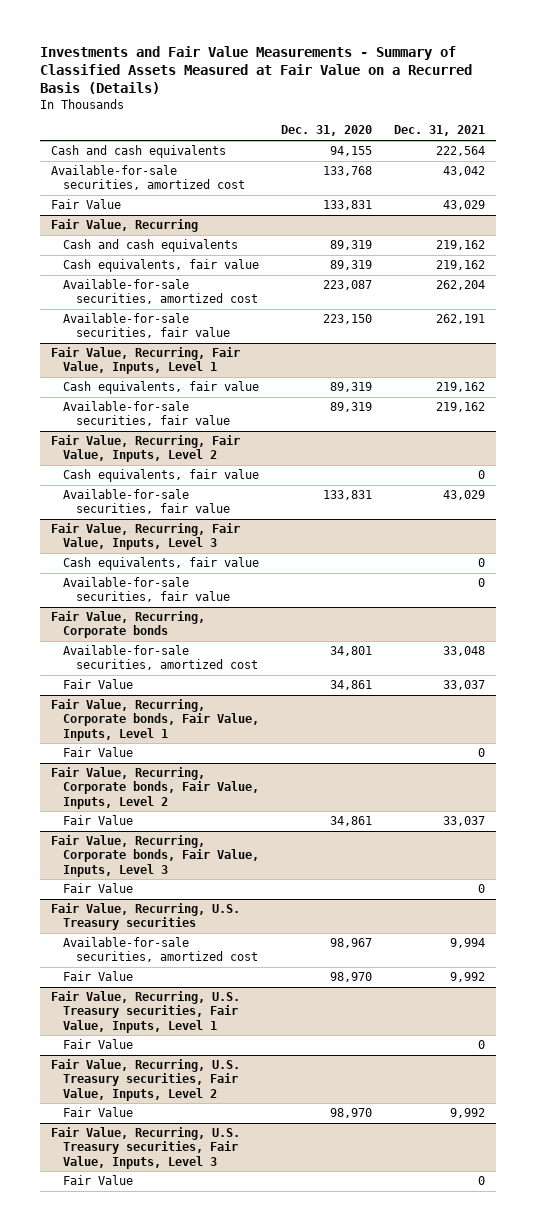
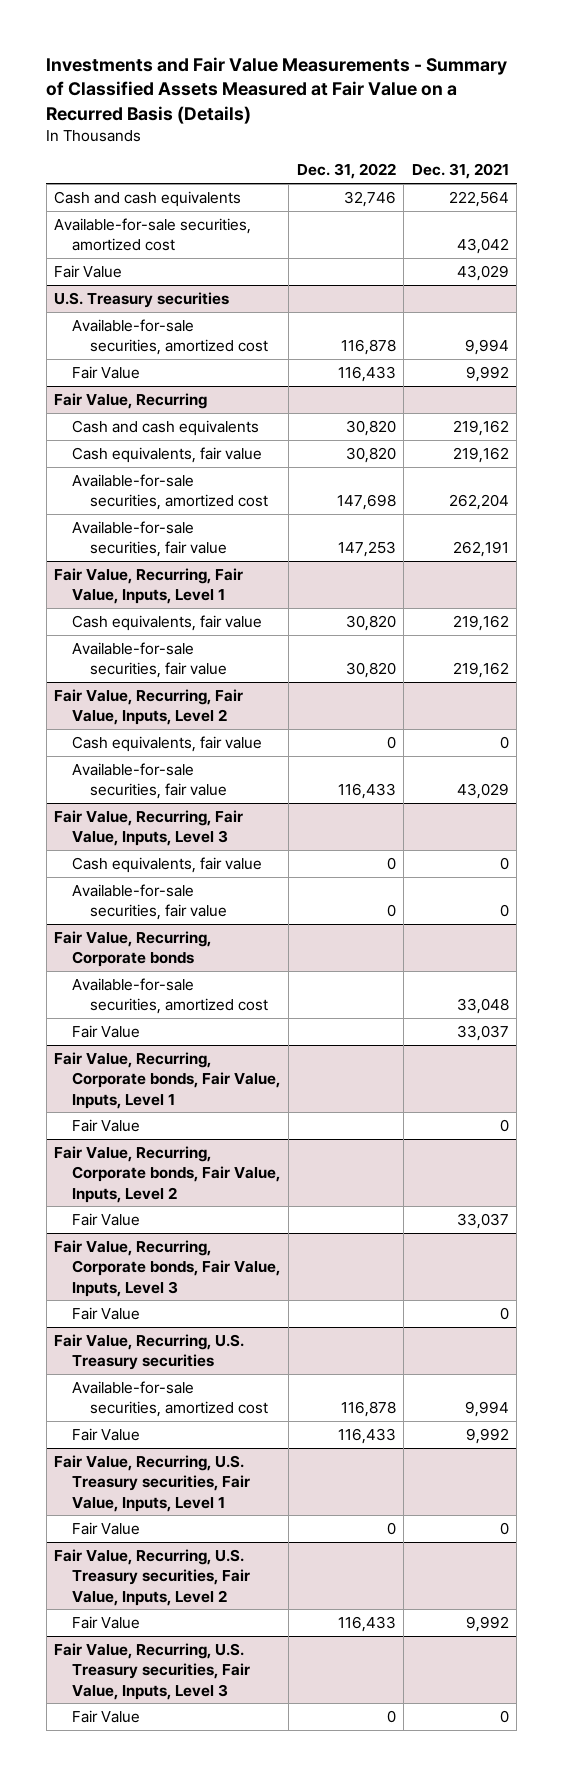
[281,125,373,137] Dec. 31, 2020 -> none
none -> [296,163,396,180] Dec. 31, 2022
none -> [54,291,230,308] U.S. Treasury securities
none -> [72,318,269,356] Available-for-sale securities, amortized cost
none -> [72,365,141,379] Fair Value

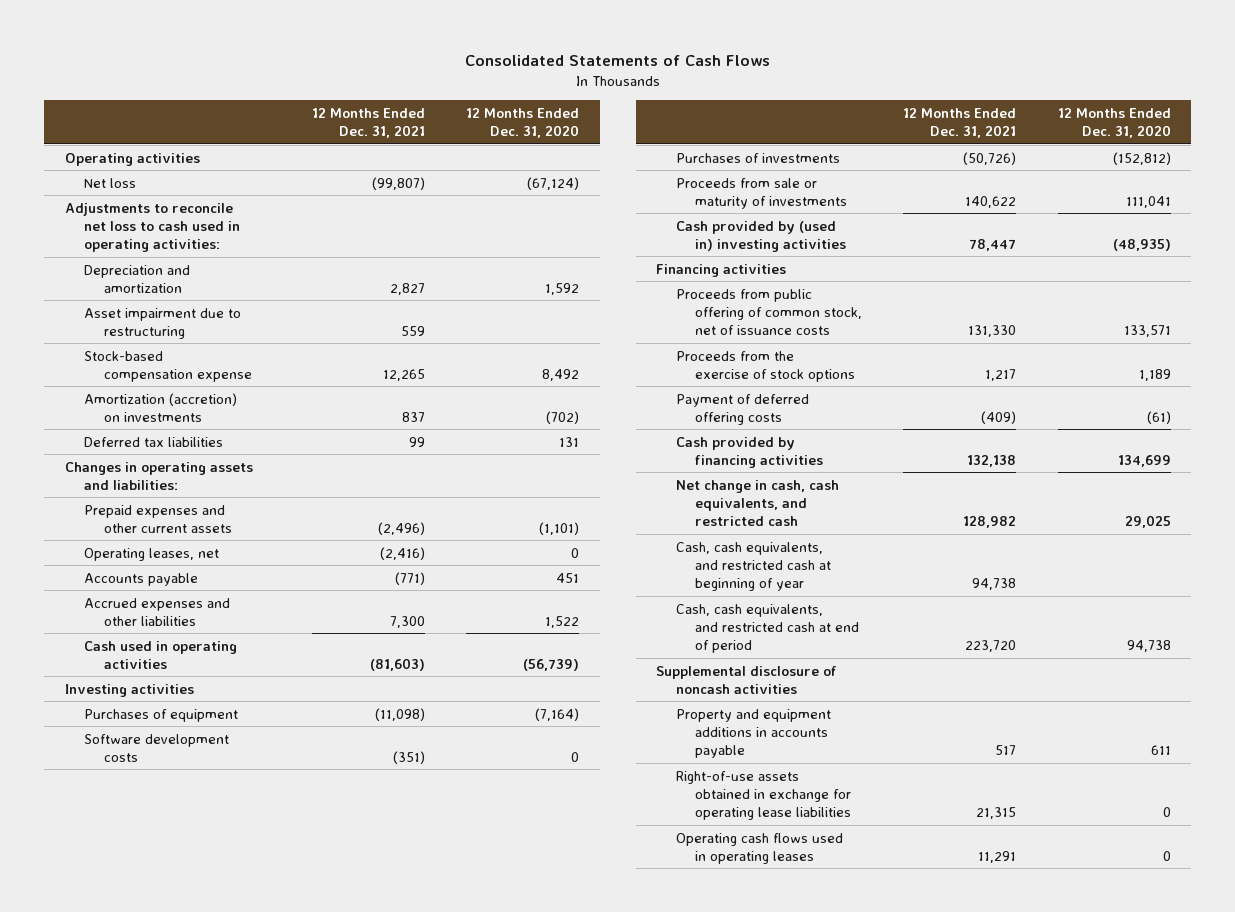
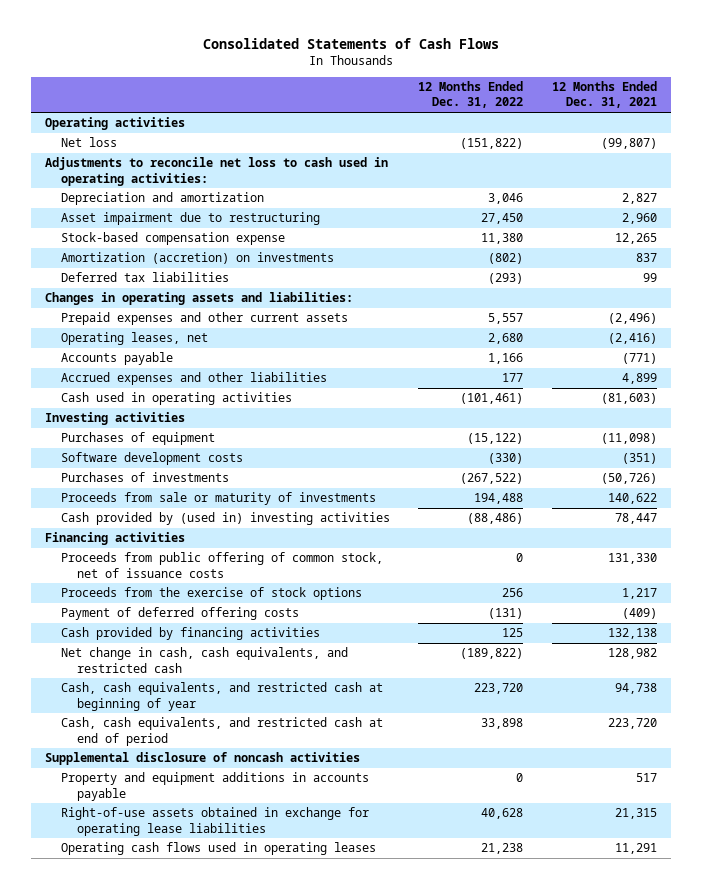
[466,107,580,138] 12 Months Ended Dec. 31, 2020 -> none
none -> [418,80,524,109] 12 Months Ended Dec. 31, 2022
[401,325,426,336] 559 -> [621,213,657,225] 2,960
[390,615,426,628] 7,300 -> [621,373,657,385] 4,899

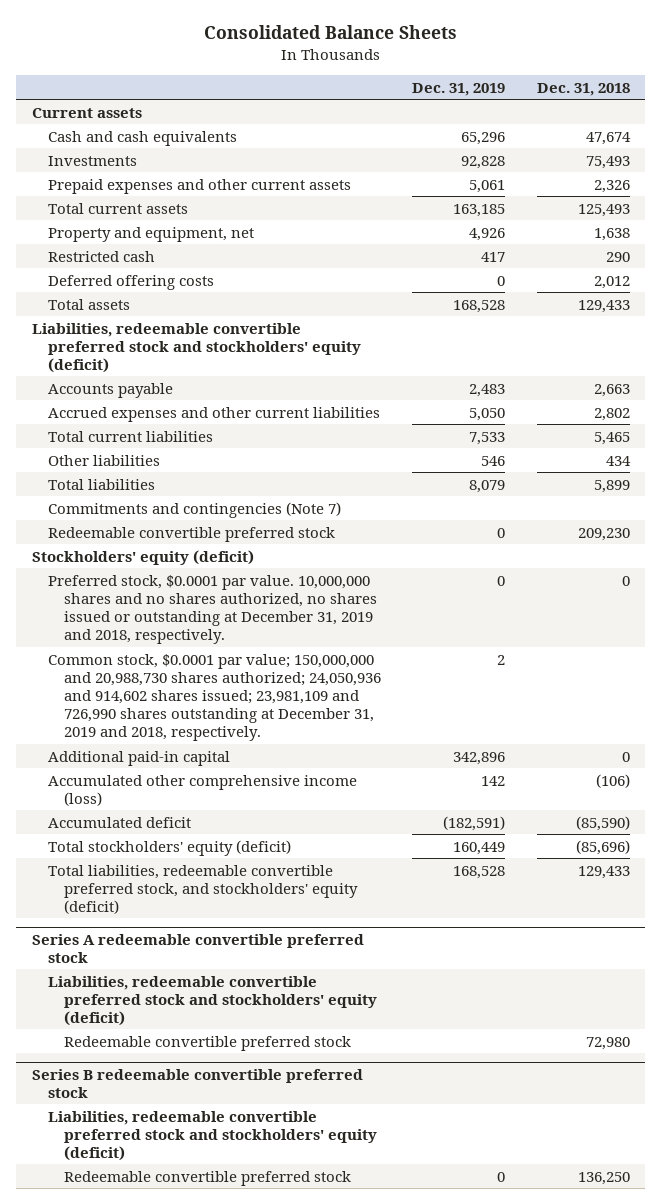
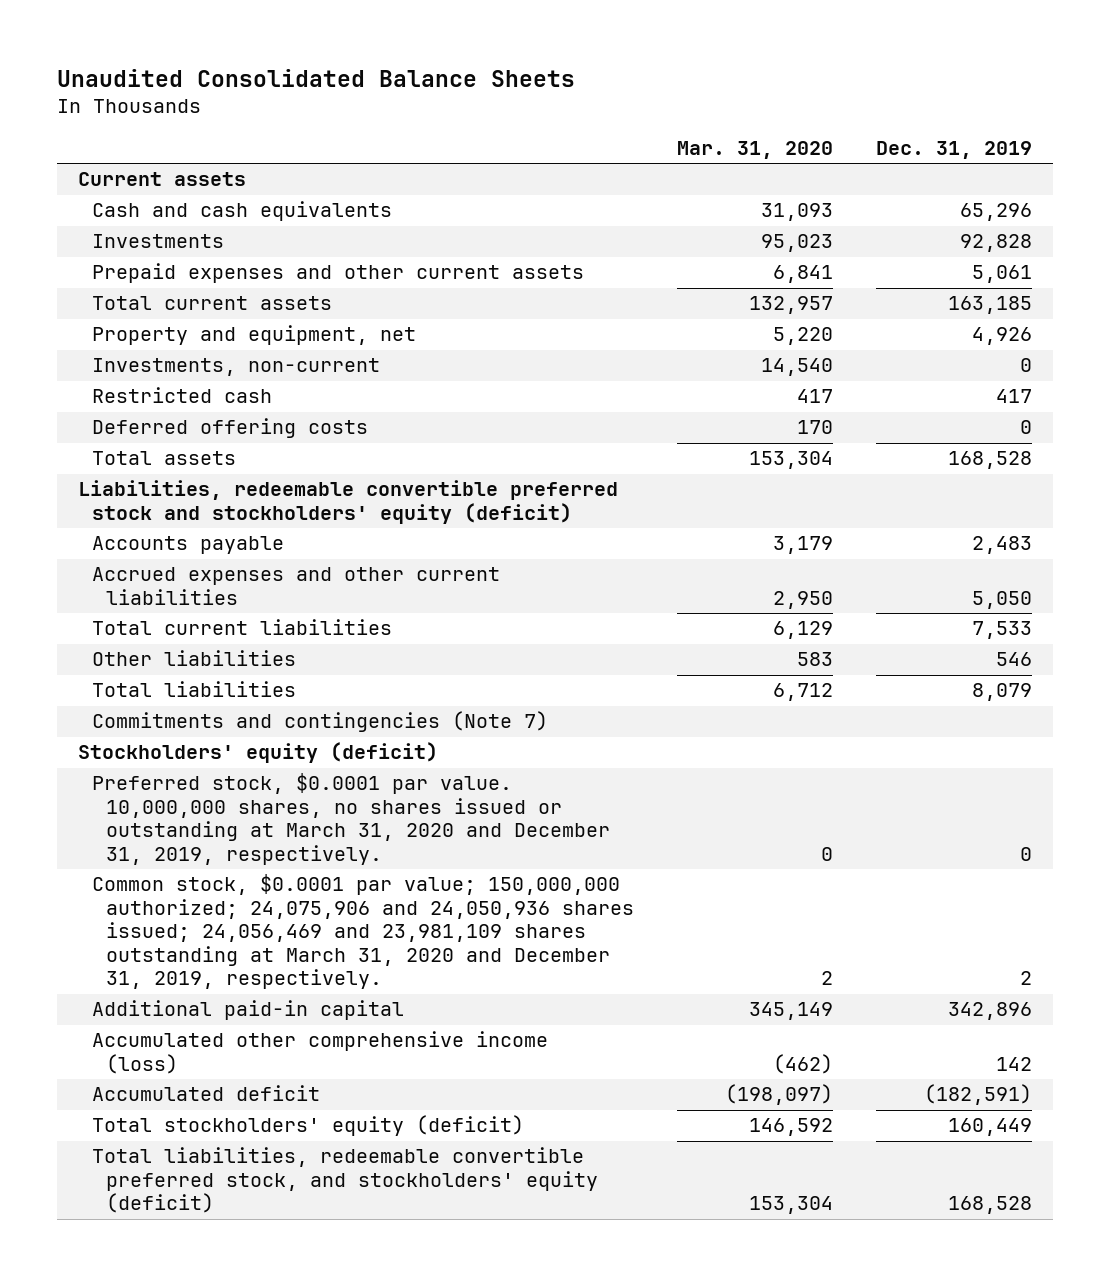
[203,25,457,40] Consolidated Balance Sheets -> [56,68,575,87] Unaudited Consolidated Balance Sheets
[536,82,630,96] Dec. 31, 2018 -> none
none -> [677,140,834,159] Mar. 31, 2020
none -> [92,358,381,377] Investments, non-current
[47,526,335,542] Redeemable convertible preferred stock -> none
[47,574,377,645] Preferred stock, $0.0001 par value. 10,000,000 shares and no shares authorized, no shares issued or outstanding at December 31, 2019 and 2018, respectively. -> [92,773,611,865] Preferred stock, $0.0001 par value. 10,000,000 shares, no shares issued or outstanding at March 31, 2020 and December 31, 2019, respectively.
[47,653,381,742] Common stock, $0.0001 par value; 150,000,000 and 20,988,730 shares authorized; 24,050,936 and 914,602 shares issued; 23,981,109 and 726,990 shares outstanding at December 31, 2019 and 2018, respectively. -> [92,874,635,990] Common stock, $0.0001 par value; 150,000,000 authorized; 24,075,906 and 24,050,936 shares issued; 24,056,469 and 23,981,109 shares outstanding at March 31, 2020 and December 31, 2019, respectively.
[31,933,364,963] Series A redeemable convertible preferred stock -> none
[47,975,377,1026] Liabilities, redeemable convertible preferred stock and stockholders' equity (deficit) -> none
[63,1035,351,1051] Redeemable convertible preferred stock -> none
[31,1068,363,1098] Series B redeemable convertible preferred stock -> none
[47,1110,377,1161] Liabilities, redeemable convertible preferred stock and stockholders' equity (deficit) -> none
[63,1170,351,1186] Redeemable convertible preferred stock -> none

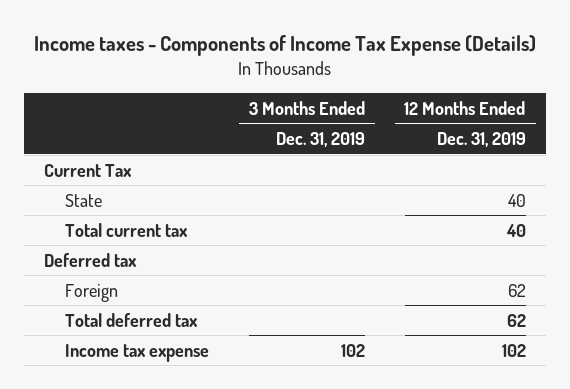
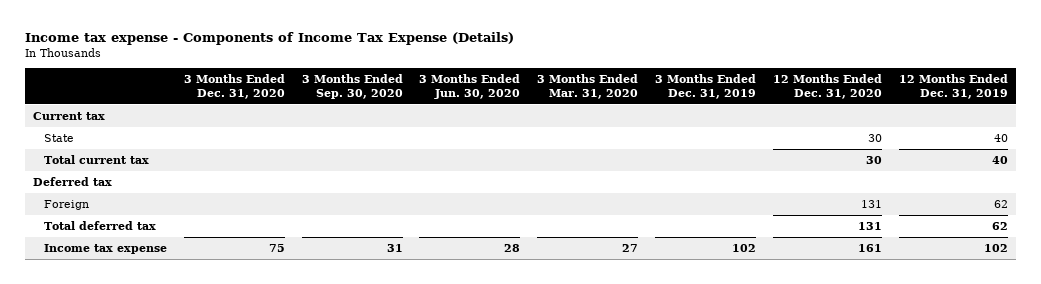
[33,35,536,57] Income taxes - Components of Income Tax Expense (Details) -> [24,31,514,45] Income tax expense - Components of Income Tax Expense (Details)
none -> [183,73,285,99] 3 Months Ended Dec. 31, 2020
none -> [301,73,403,99] 3 Months Ended Sep. 30, 2020
none -> [419,73,521,99] 3 Months Ended Jun. 30, 2020
none -> [537,73,639,99] 3 Months Ended Mar. 31, 2020
none -> [772,73,882,99] 12 Months Ended Dec. 31, 2020
[43,163,132,177] Current Tax -> [33,111,106,120] Current tax

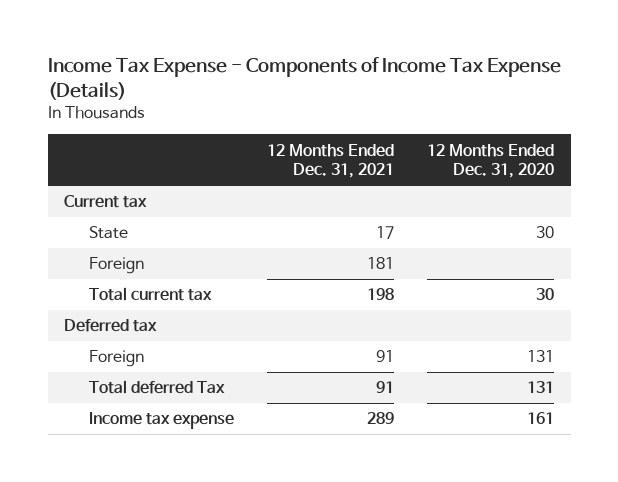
[24,31,514,45] Income tax expense - Components of Income Tax Expense (Details) -> [47,57,561,100] Income Tax Expense - Components of Income Tax Expense (Details)
[183,73,285,99] 3 Months Ended Dec. 31, 2020 -> none
[301,73,403,99] 3 Months Ended Sep. 30, 2020 -> none
[419,73,521,99] 3 Months Ended Jun. 30, 2020 -> none
[537,73,639,99] 3 Months Ended Mar. 31, 2020 -> none
[654,73,756,99] 3 Months Ended Dec. 31, 2019 -> none
[898,73,1008,99] 12 Months Ended Dec. 31, 2019 -> none
none -> [266,143,394,179] 12 Months Ended Dec. 31, 2021
none -> [88,257,144,275] Foreign
[43,220,156,230] Total deferred tax -> [88,380,225,395] Total deferred Tax

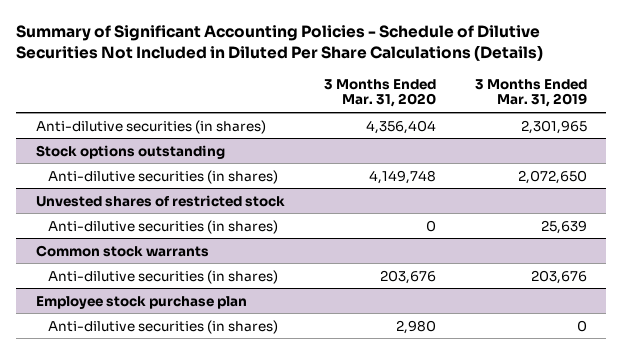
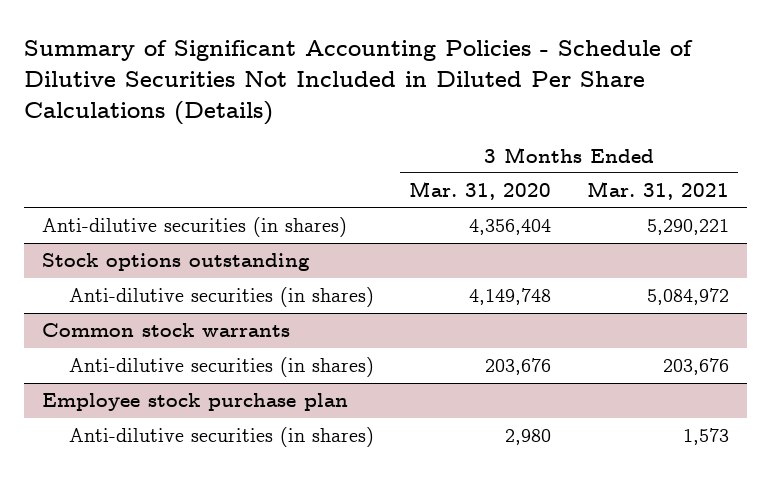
[474,79,587,108] 3 Months Ended Mar. 31, 2019 -> none
none -> [587,181,730,201] Mar. 31, 2021
[35,194,285,207] Unvested shares of restricted stock -> none
[48,219,279,234] Anti-dilutive securities (in shares) -> none

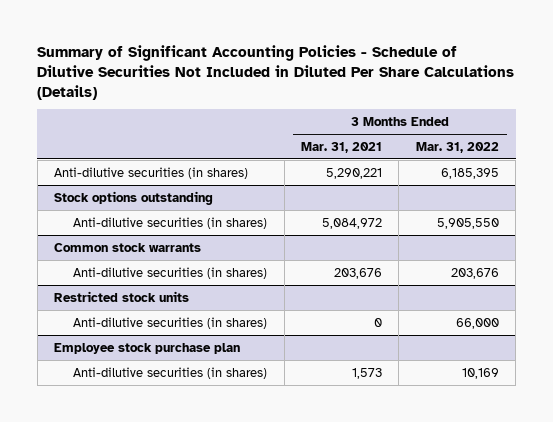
[409,181,552,201] Mar. 31, 2020 -> none
none -> [415,141,499,153] Mar. 31, 2022
none -> [54,290,190,302] Restricted stock units
none -> [73,316,268,329] Anti-dilutive securities (in shares)

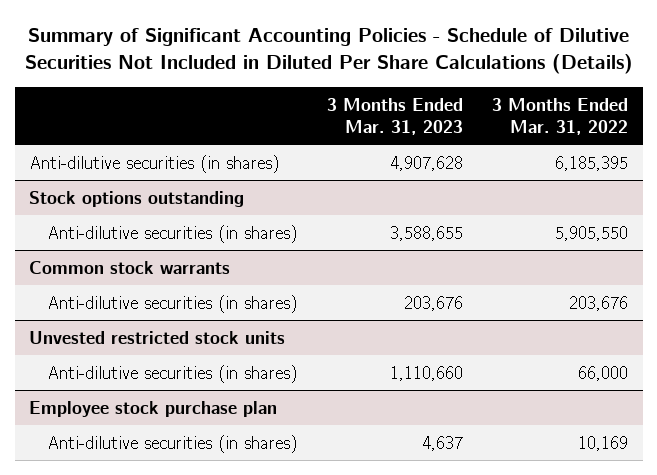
[301,141,383,153] Mar. 31, 2021 -> none
none -> [326,97,463,135] 3 Months Ended Mar. 31, 2023
[54,290,190,302] Restricted stock units -> [29,330,286,344] Unvested restricted stock units

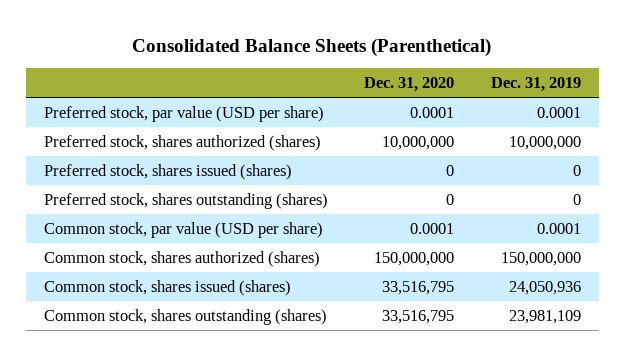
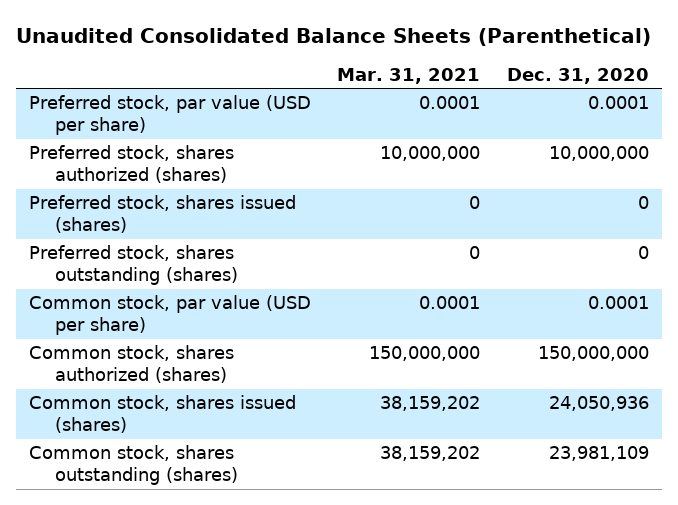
[132,37,492,57] Consolidated Balance Sheets (Parenthetical) -> [15,27,651,46] Unaudited Consolidated Balance Sheets (Parenthetical)
[490,77,581,93] Dec. 31, 2019 -> none
none -> [337,67,481,84] Mar. 31, 2021
[382,280,455,295] 33,516,795 -> [548,396,649,412] 24,050,936
[382,309,455,324] 33,516,795 -> [548,446,649,462] 23,981,109

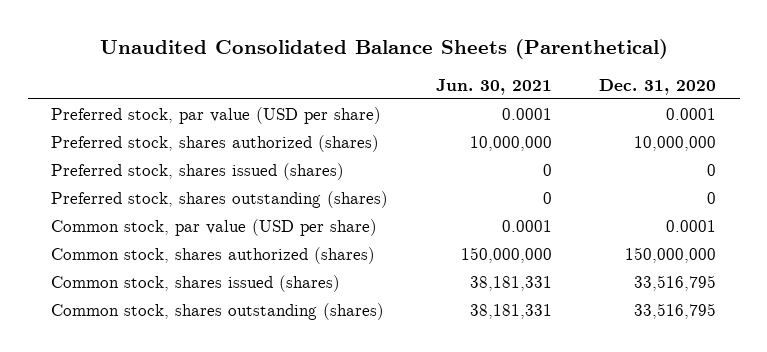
[337,67,481,84] Mar. 31, 2021 -> none
none -> [435,78,552,95] Jun. 30, 2021
[548,396,649,412] 24,050,936 -> [634,274,717,291] 33,516,795
[548,446,649,462] 23,981,109 -> [634,302,717,319] 33,516,795

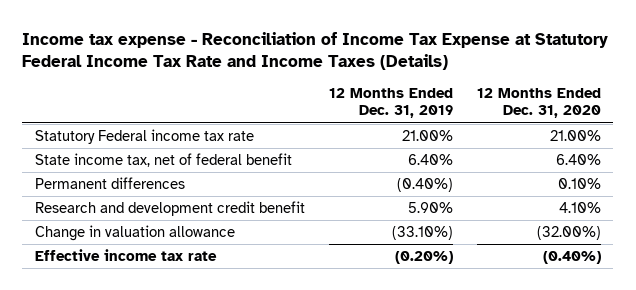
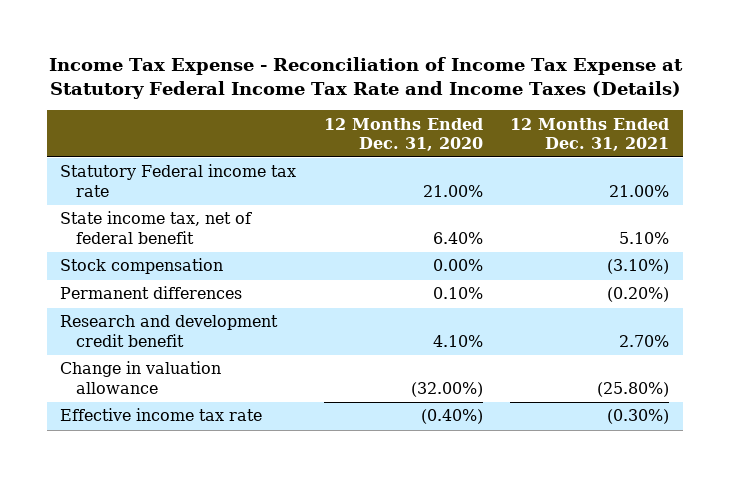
[22,31,609,70] Income tax expense - Reconciliation of Income Tax Expense at Statutory Federal Income Tax Rate and Income Taxes (Details) -> [48,56,683,99] Income Tax Expense - Reconciliation of Income Tax Expense at Statutory Federal Income Tax Rate and Income Taxes (Details)
[328,88,453,119] 12 Months Ended Dec. 31, 2019 -> none
none -> [510,117,670,151] 12 Months Ended Dec. 31, 2021
none -> [60,258,224,275] Stock compensation

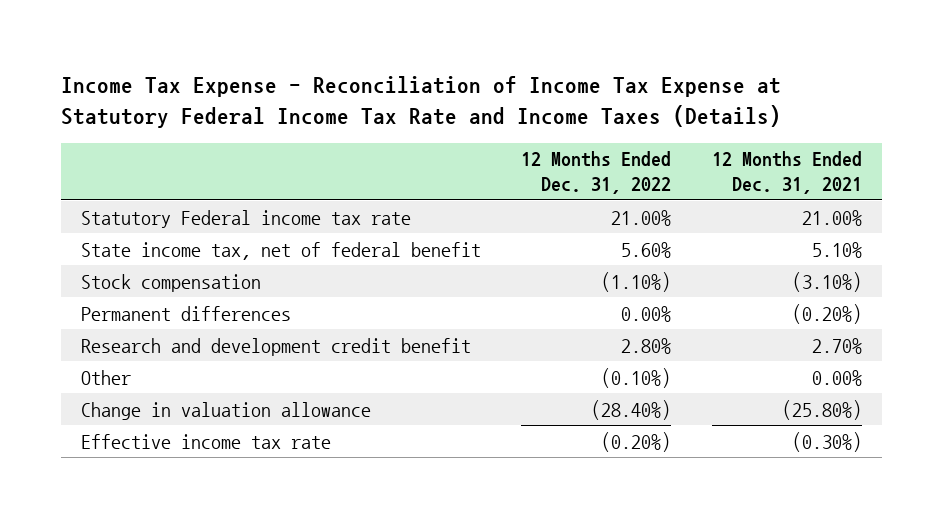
[323,117,483,151] 12 Months Ended Dec. 31, 2020 -> none
none -> [521,151,672,194] 12 Months Ended Dec. 31, 2022
none -> [81,369,132,385] Other

